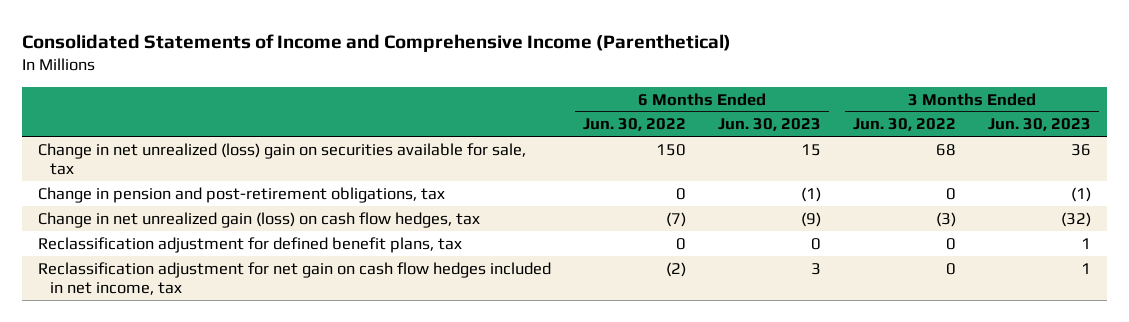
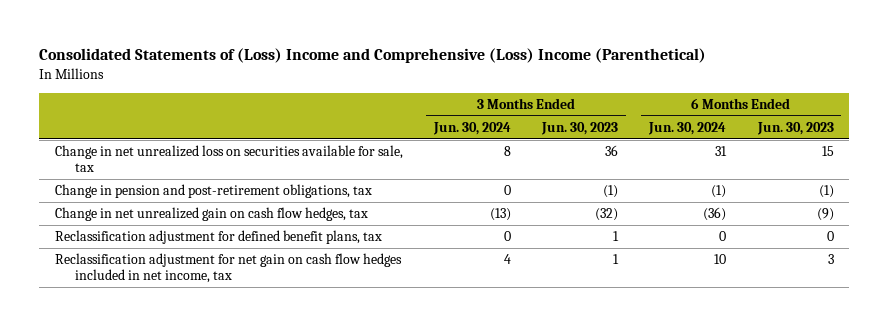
[21,33,731,52] Consolidated Statements of Income and Comprehensive Income (Parenthetical) -> [38,48,706,64] Consolidated Statements of (Loss) Income and Comprehensive (Loss) Income (Parenthetical)
[582,118,686,132] Jun. 30, 2022 -> none
[852,118,956,132] Jun. 30, 2022 -> none
none -> [432,122,511,136] Jun. 30, 2024
none -> [648,122,727,136] Jun. 30, 2024
[37,142,526,176] Change in net unrealized (loss) gain on securities available for sale, tax -> [54,145,403,173] Change in net unrealized loss on securities available for sale, tax
[37,211,480,228] Change in net unrealized gain (loss) on cash flow hedges, tax -> [54,207,368,222] Change in net unrealized gain on cash flow hedges, tax

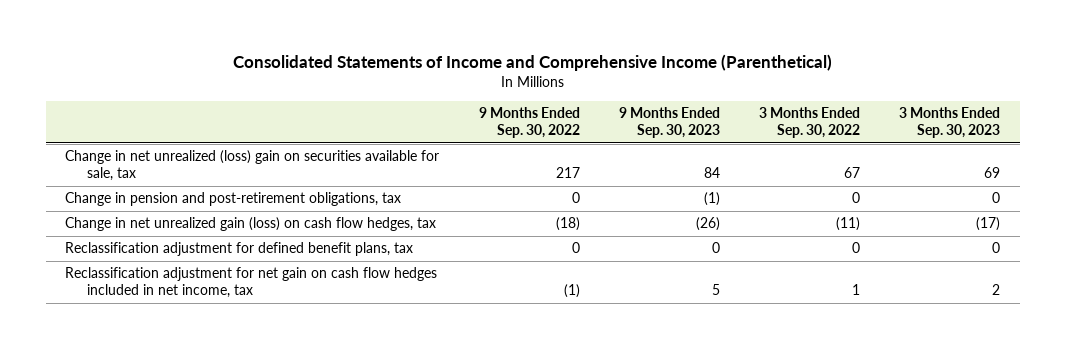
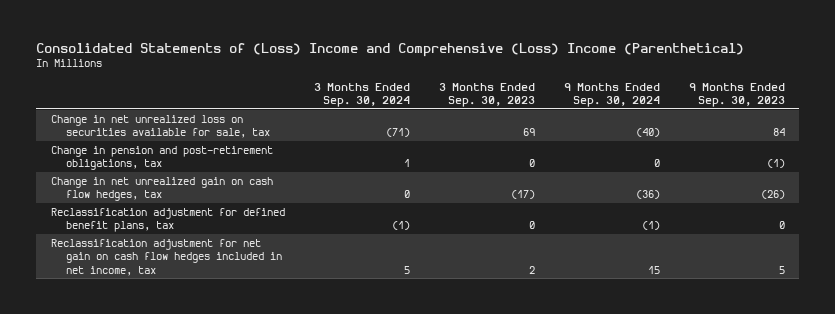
[232,53,832,71] Consolidated Statements of Income and Comprehensive Income (Parenthetical) -> [36,42,745,57] Consolidated Statements of (Loss) Income and Comprehensive (Loss) Income (Parenthetical)
[478,107,580,139] 9 Months Ended Sep. 30, 2022 -> none
[759,107,861,139] 3 Months Ended Sep. 30, 2022 -> none
none -> [313,82,410,107] 3 Months Ended Sep. 30, 2024
none -> [563,82,660,107] 9 Months Ended Sep. 30, 2024
[65,150,440,182] Change in net unrealized (loss) gain on securities available for sale, tax -> [50,114,270,139] Change in net unrealized loss on securities available for sale, tax
[65,217,437,232] Change in net unrealized gain (loss) on cash flow hedges, tax -> [50,176,273,202] Change in net unrealized gain on cash flow hedges, tax

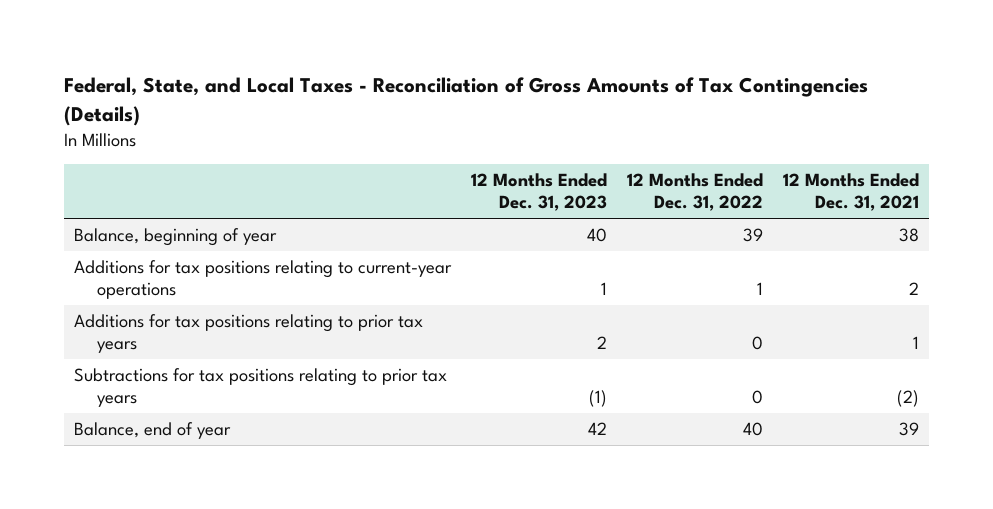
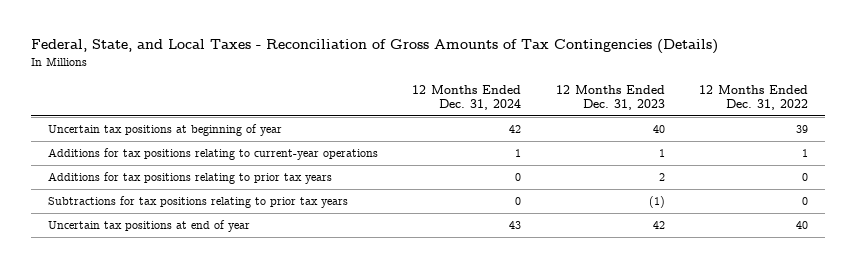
[782,173,919,212] 12 Months Ended Dec. 31, 2021 -> none
none -> [412,84,522,110] 12 Months Ended Dec. 31, 2024
[73,227,277,246] Balance, beginning of year -> [48,123,283,136] Uncertain tax positions at beginning of year
[73,421,231,439] Balance, end of year -> [48,219,251,232] Uncertain tax positions at end of year

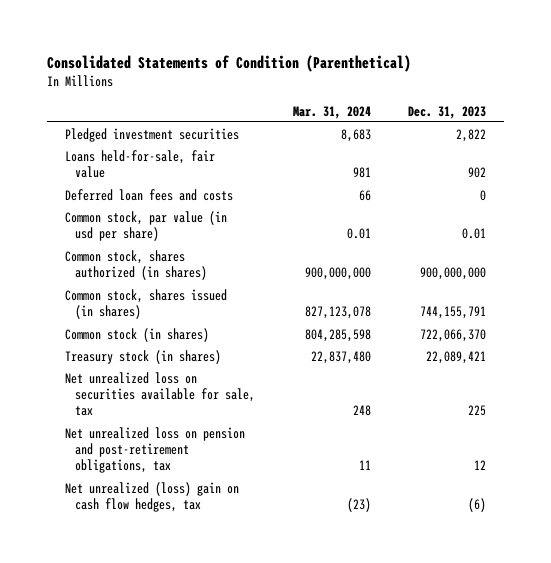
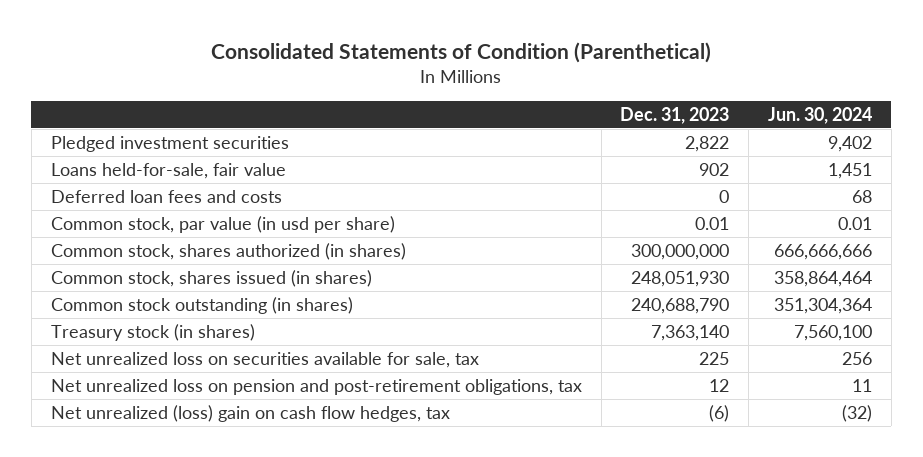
[292,105,371,119] Mar. 31, 2024 -> none
none -> [767,106,872,124] Jun. 30, 2024
[419,267,486,281] 900,000,000 -> [631,243,730,260] 300,000,000
[419,306,486,320] 744,155,791 -> [631,270,730,287] 248,051,930
[65,327,210,342] Common stock (in shares) -> [50,296,353,314] Common stock outstanding (in shares)
[419,328,486,342] 722,066,370 -> [631,297,730,314] 240,688,790
[425,350,486,364] 22,089,421 -> [651,324,730,341] 7,363,140

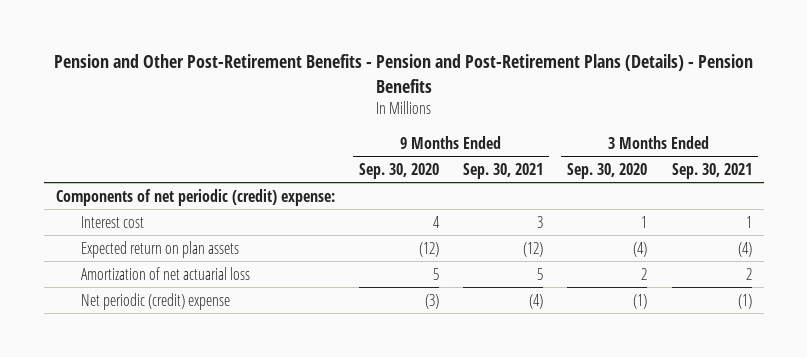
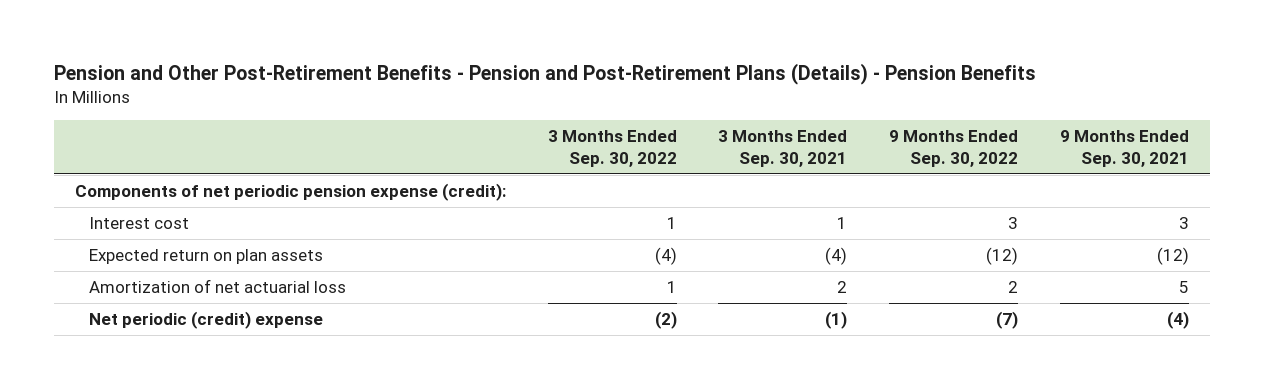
[359,162,440,179] Sep. 30, 2020 -> none
[567,162,648,179] Sep. 30, 2020 -> none
none -> [547,130,677,167] 3 Months Ended Sep. 30, 2022
none -> [889,130,1019,167] 9 Months Ended Sep. 30, 2022
[55,188,335,206] Components of net periodic (credit) expense: -> [74,182,506,201] Components of net periodic pension expense (credit):

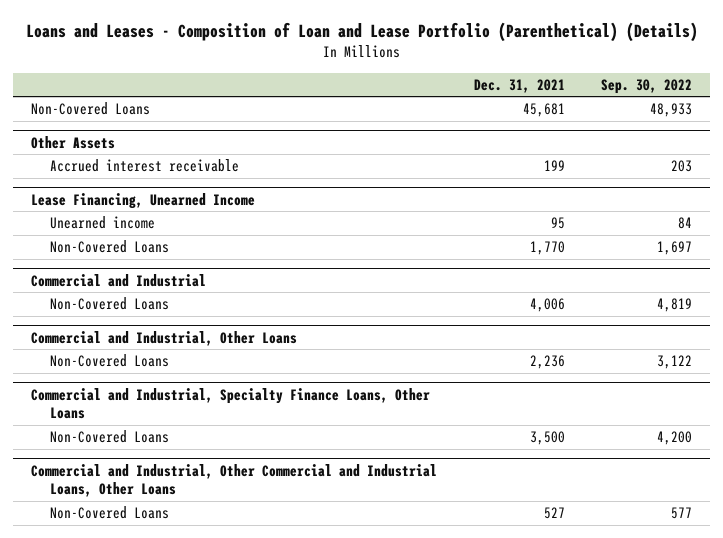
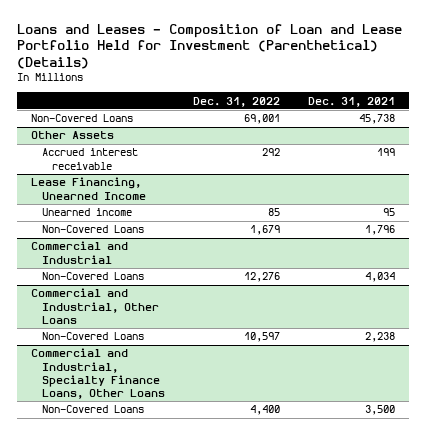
[25,21,698,42] Loans and Leases - Composition of Loan and Lease Portfolio (Parenthetical) (Details) -> [17,23,403,69] Loans and Leases - Composition of Loan and Lease Portfolio Held for Investment (Parenthetical) (Details)
[601,78,693,94] Sep. 30, 2022 -> none
none -> [192,96,280,107] Dec. 31, 2022
[522,103,565,118] 45,681 -> [359,114,396,125] 45,738
[529,241,565,256] 1,770 -> [365,225,396,236] 1,796
[529,298,565,313] 4,006 -> [365,272,396,283] 4,034
[529,355,565,370] 2,236 -> [365,332,396,343] 2,238
[31,463,438,498] Commercial and Industrial, Other Commercial and Industrial Loans, Other Loans -> none
[49,506,169,520] Non-Covered Loans -> none

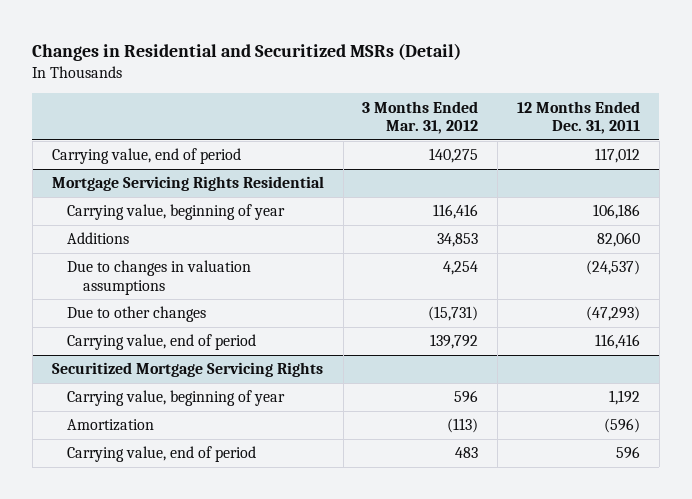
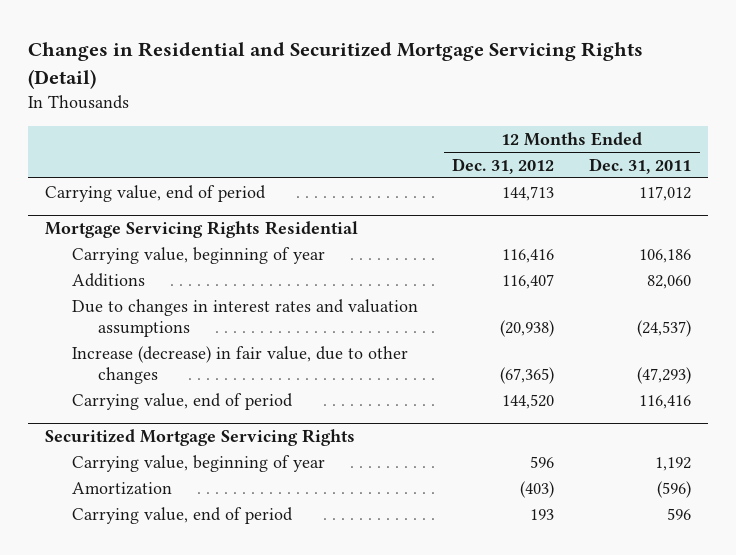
[32,42,462,61] Changes in Residential and Securitized MSRs (Detail) -> [28,42,644,90] Changes in Residential and Securitized Mortgage Servicing Rights (Detail)
[362,100,479,135] 3 Months Ended Mar. 31, 2012 -> none
none -> [452,157,555,174] Dec. 31, 2012
[67,260,252,295] Due to changes in valuation assumptions -> [71,298,418,337] Due to changes in interest rates and valuation assumptions
[67,306,207,323] Due to other changes -> [71,345,408,384] Increase (decrease) in fair value, due to other changes

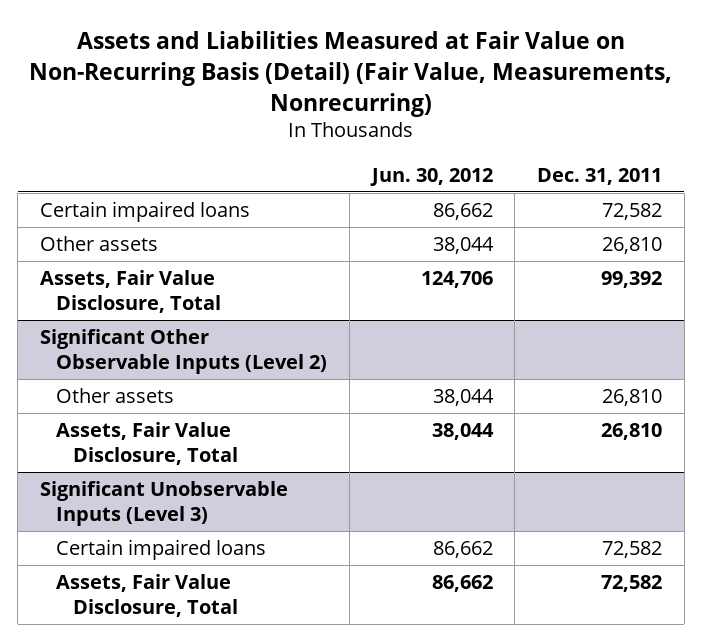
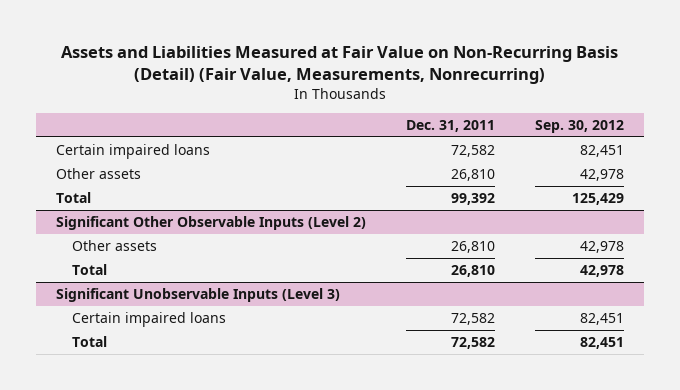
[369,167,493,186] Jun. 30, 2012 -> none
none -> [534,120,624,134] Sep. 30, 2012
[39,270,222,313] Assets, Fair Value Disclosure, Total -> [55,191,91,203] Total
[56,422,239,465] Assets, Fair Value Disclosure, Total -> [71,263,107,275] Total
[56,574,239,617] Assets, Fair Value Disclosure, Total -> [71,335,107,347] Total

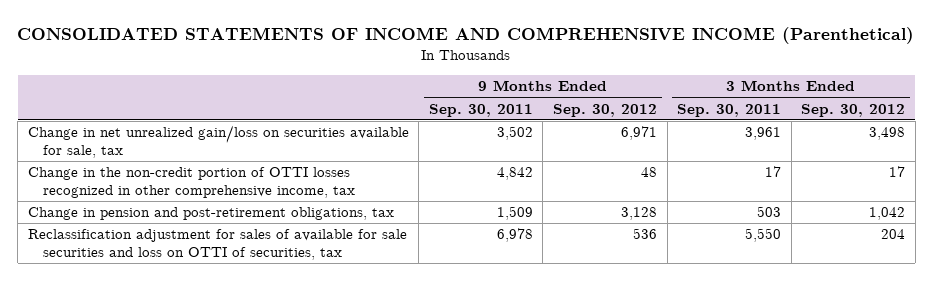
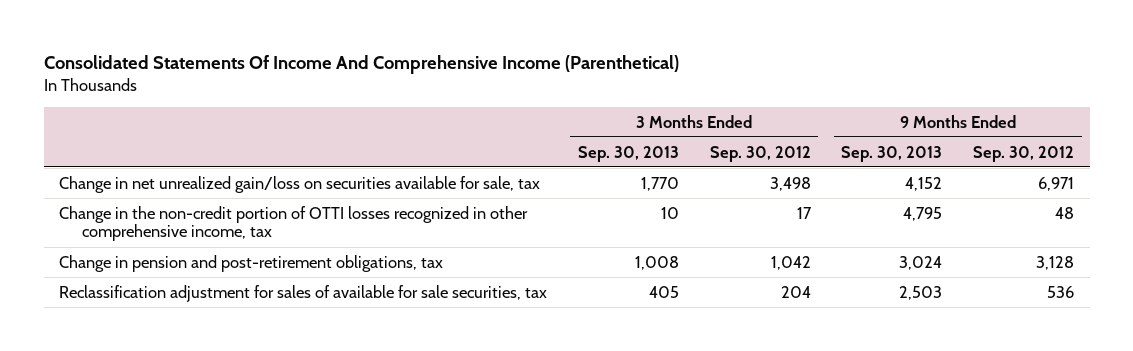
[17,27,915,45] CONSOLIDATED STATEMENTS OF INCOME AND COMPREHENSIVE INCOME (Parenthetical) -> [43,54,679,74] Consolidated Statements Of Income And Comprehensive Income (Parenthetical)
[428,103,533,117] Sep. 30, 2011 -> none
[677,103,782,117] Sep. 30, 2011 -> none
none -> [577,145,679,162] Sep. 30, 2013
none -> [841,145,943,162] Sep. 30, 2013
[27,229,407,260] Reclassification adjustment for sales of available for sale securities and loss on OTTI of securities, tax -> [58,284,547,302] Reclassification adjustment for sales of available for sale securities, tax

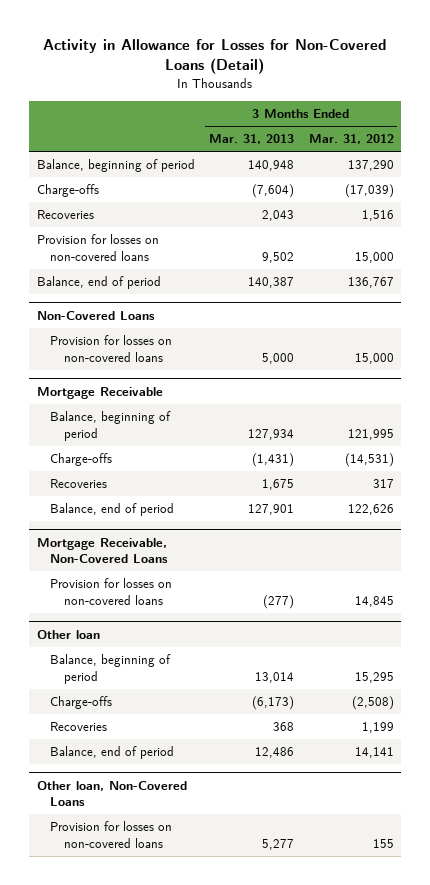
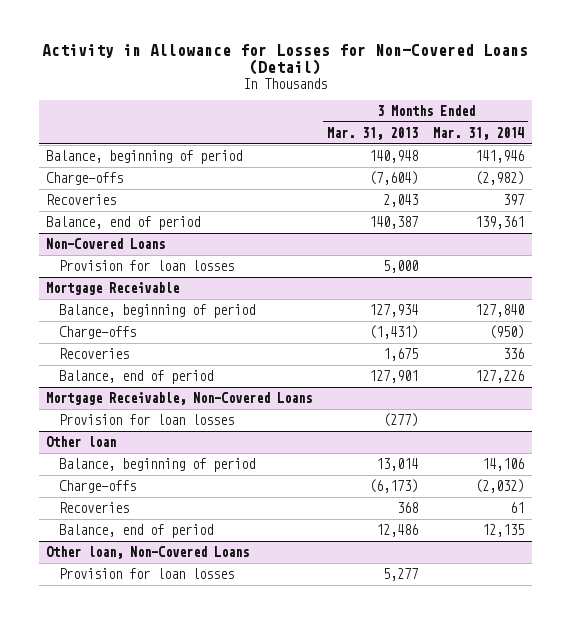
[308,134,394,145] Mar. 31, 2012 -> none
none -> [433,126,525,140] Mar. 31, 2014
[36,234,159,261] Provision for losses on non-covered loans -> none
[50,335,173,362] Provision for losses on non-covered loans -> [58,260,234,272] Provision for loan losses
[50,578,173,605] Provision for losses on non-covered loans -> [58,414,234,426] Provision for loan losses
[50,821,173,848] Provision for losses on non-covered loans -> [58,568,234,580] Provision for loan losses

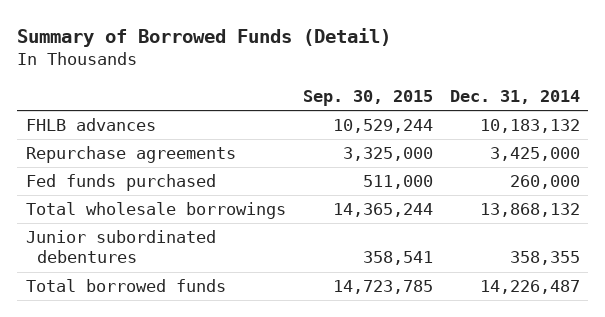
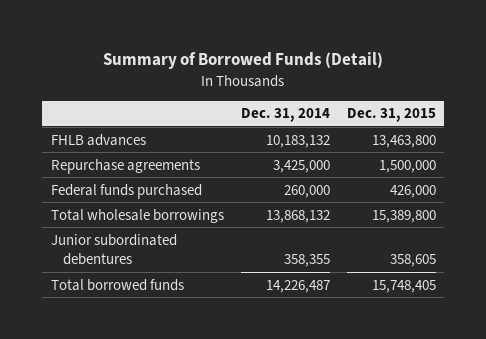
[302,90,433,107] Sep. 30, 2015 -> none
none -> [346,108,436,123] Dec. 31, 2015
[25,174,216,192] Fed funds purchased -> [50,183,202,199] Federal funds purchased

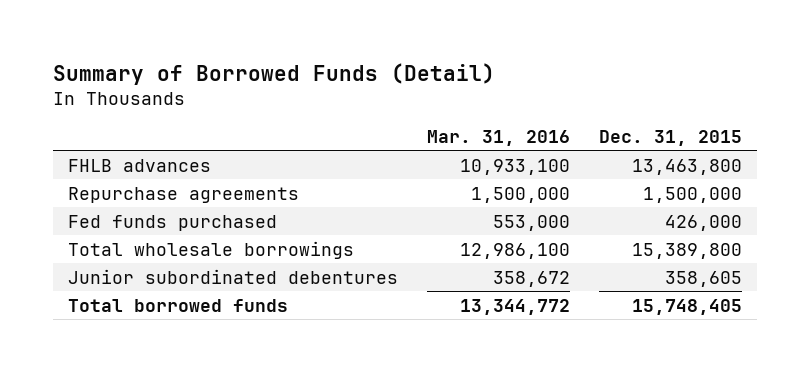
[240,108,330,123] Dec. 31, 2014 -> none
none -> [426,129,570,146] Mar. 31, 2016
[50,183,202,199] Federal funds purchased -> [67,214,277,231] Fed funds purchased

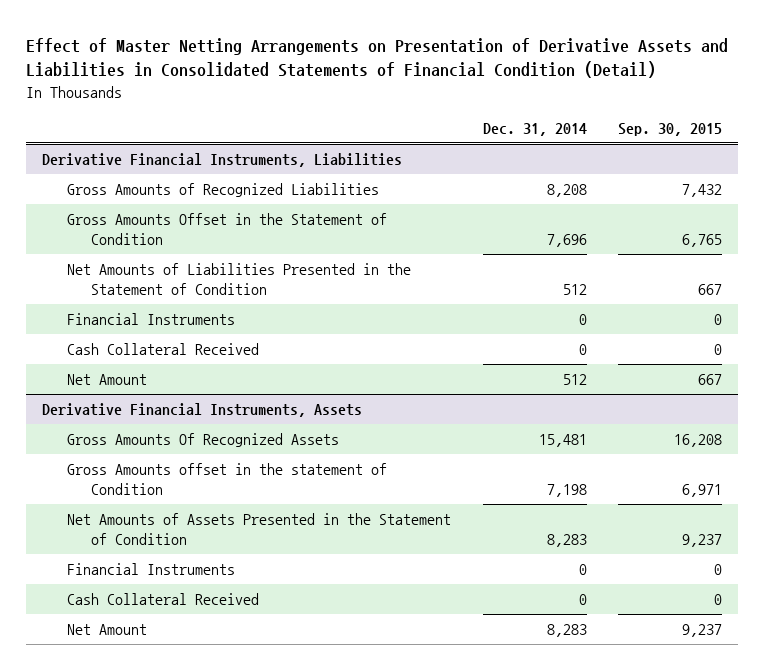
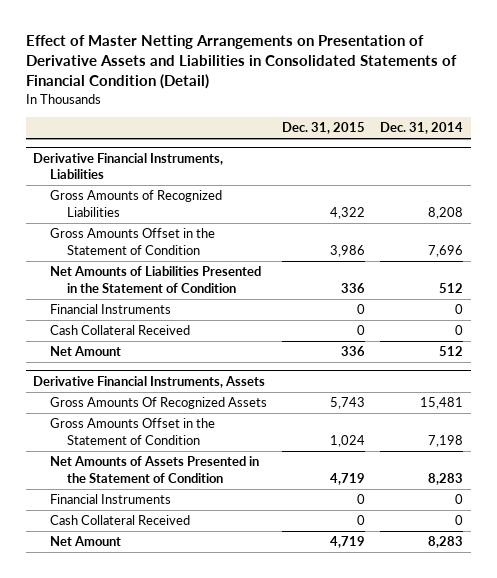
[618,122,723,136] Sep. 30, 2015 -> none
none -> [282,122,366,135] Dec. 31, 2015
[66,463,387,495] Gross Amounts offset in the statement of Condition -> [50,418,216,446] Gross Amounts Offset in the Statement of Condition

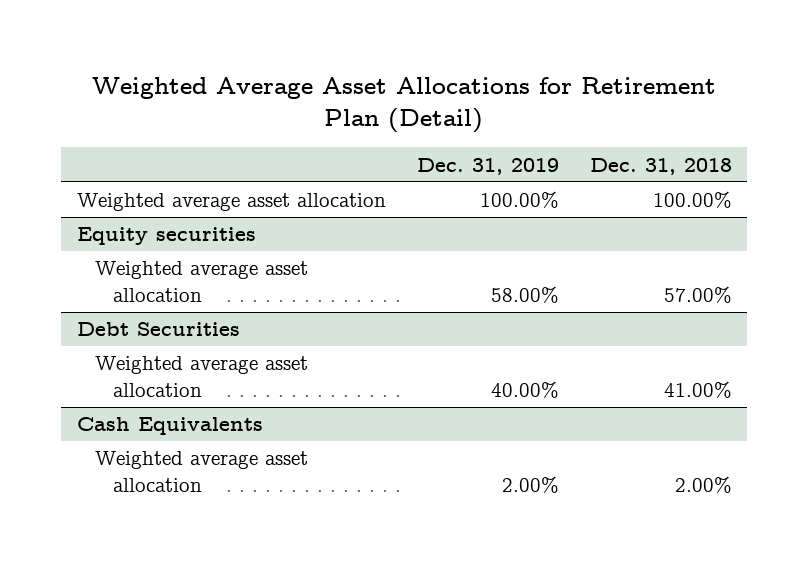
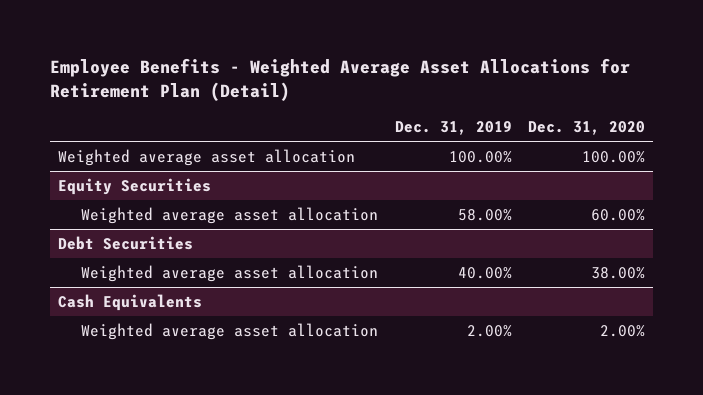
[92,76,717,134] Weighted Average Asset Allocations for Retirement Plan (Detail) -> [49,58,630,102] Employee Benefits - Weighted Average Asset Allocations for Retirement Plan (Detail)
[589,157,732,175] Dec. 31, 2018 -> none
none -> [528,121,646,136] Dec. 31, 2020
[76,227,256,246] Equity securities -> [57,177,211,195] Equity Securities

